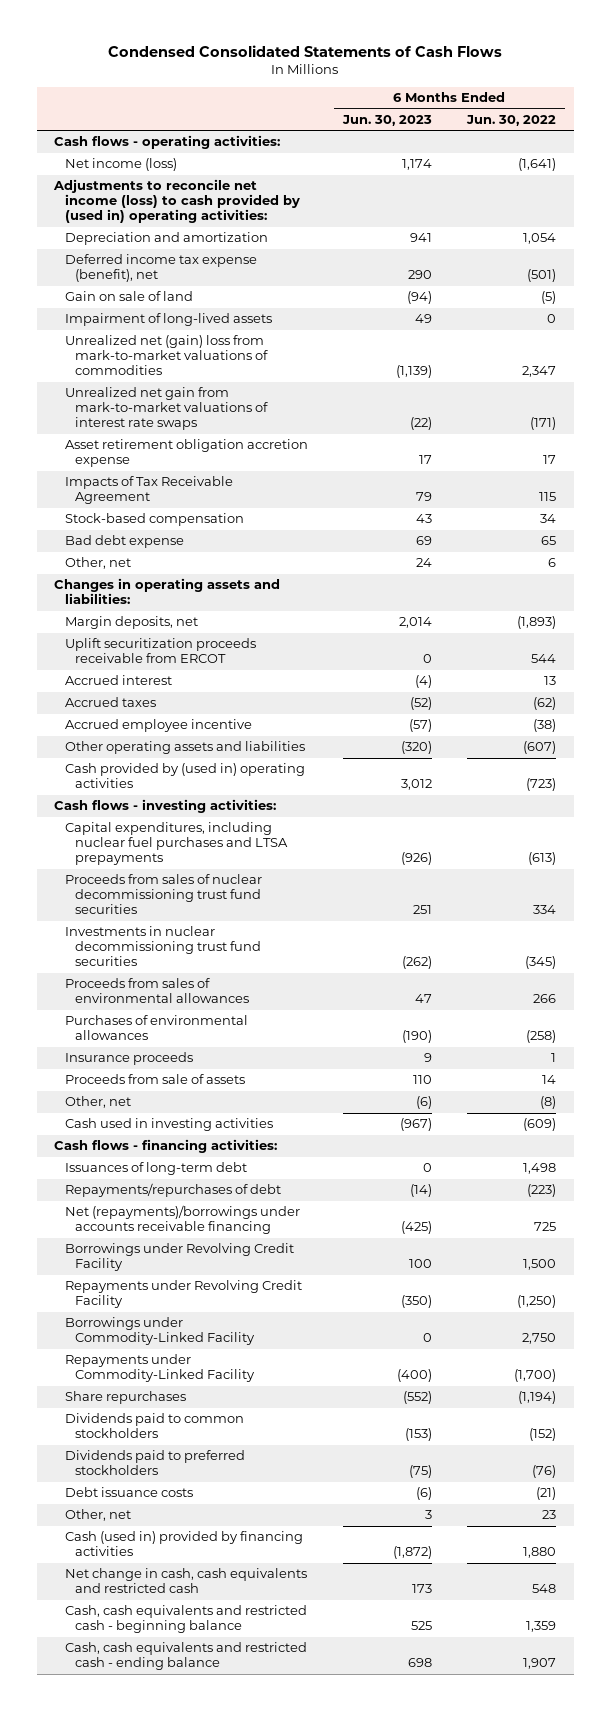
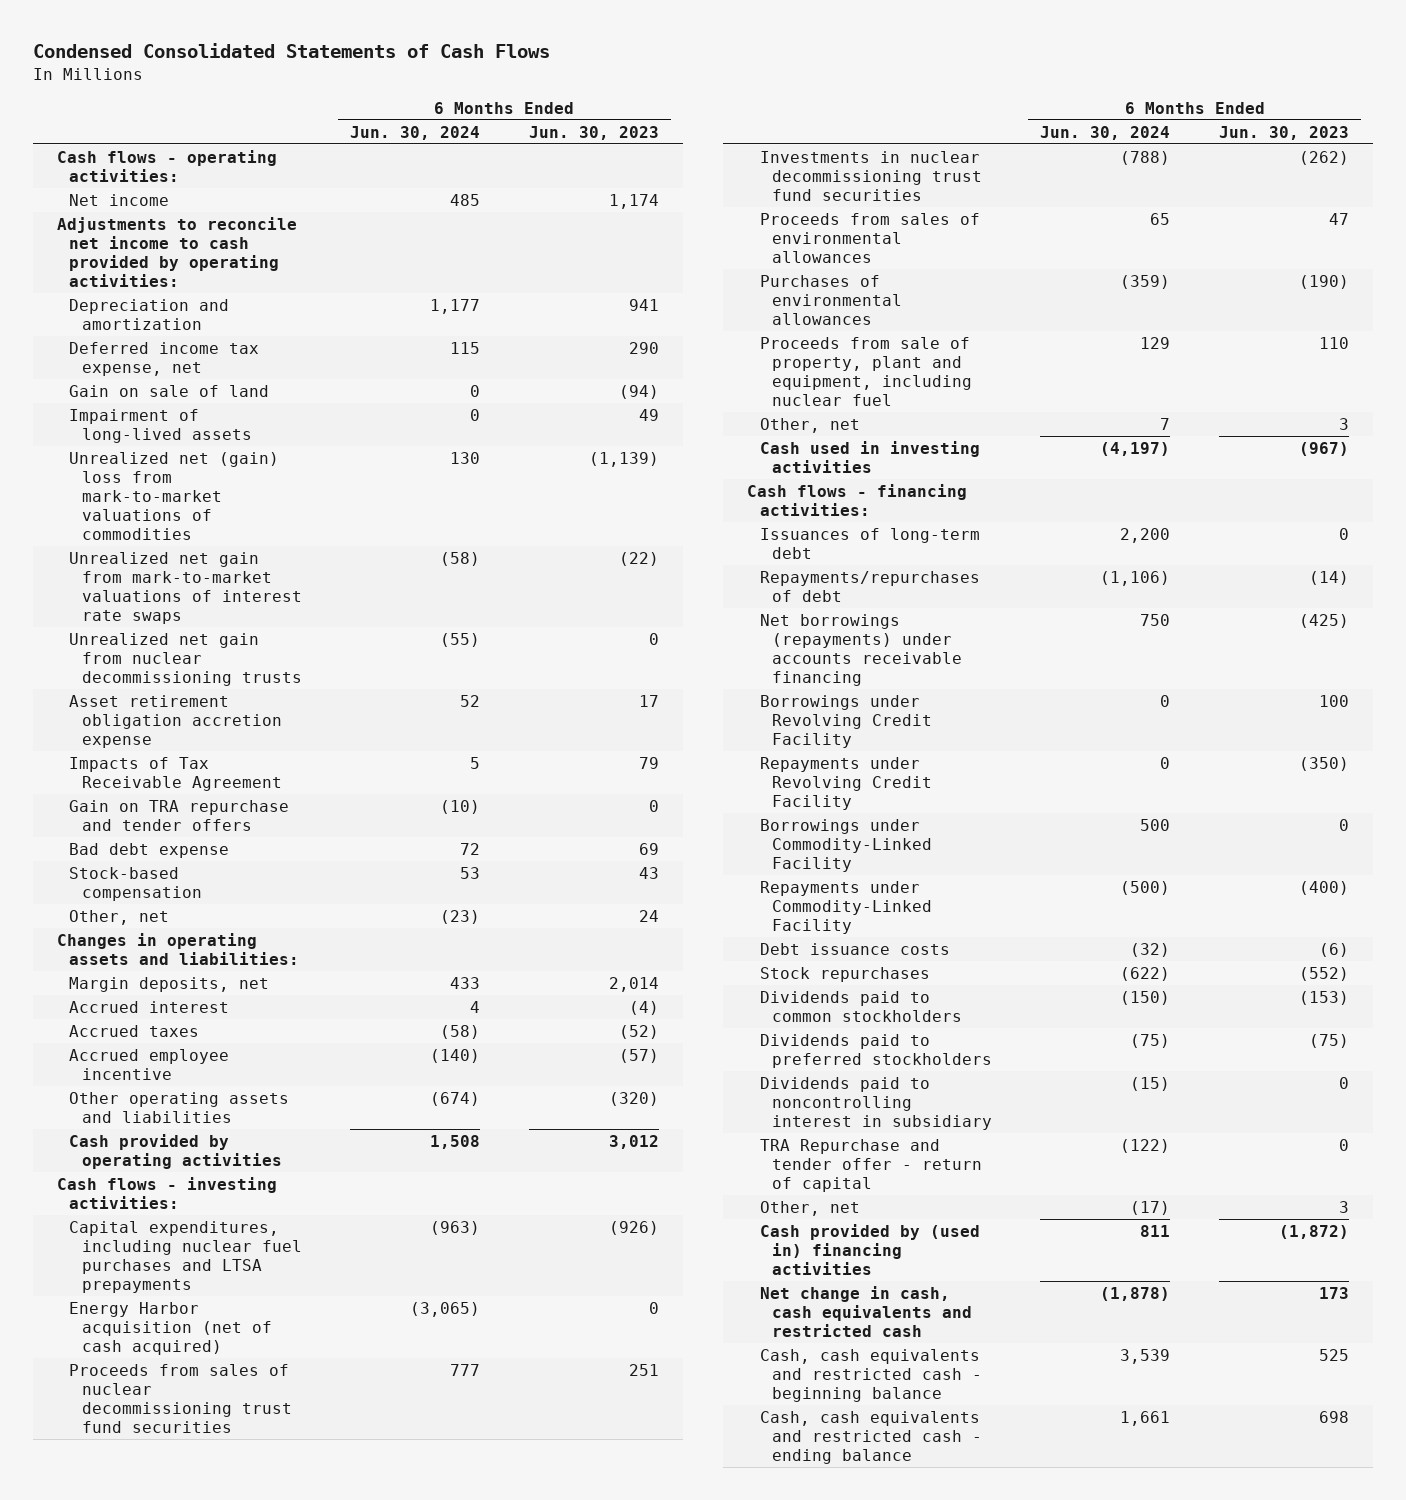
[466,114,557,126] Jun. 30, 2022 -> none
none -> [350,125,481,140] Jun. 30, 2024
[64,158,177,172] Net income (loss) -> [69,193,170,206] Net income
[53,179,300,224] Adjustments to reconcile net income (loss) to cash provided by (used in) operating activities: -> [57,216,298,288] Adjustments to reconcile net income to cash provided by operating activities:
[64,254,257,283] Deferred income tax expense (benefit), net -> [69,341,260,376] Deferred income tax expense, net
none -> [69,632,302,686] Unrealized net gain from nuclear decommissioning trusts
none -> [69,799,290,831] Gain on TRA repurchase and tender offers
[64,513,244,527] Stock-based compensation -> [69,866,202,901] Stock-based compensation
[64,638,256,664] Uplift securitization proceeds receivable from ERCOT -> none
[64,763,305,789] Cash provided by (used in) operating activities -> [69,1133,282,1169] Cash provided by operating activities
none -> [69,1301,272,1355] Energy Harbor acquisition (net of cash acquired)
[64,1052,193,1066] Insurance proceeds -> none
[64,1074,245,1085] Proceeds from sale of assets -> [759,336,973,407] Proceeds from sale of property, plant and equipment, including nuclear fuel
[415,1096,432,1110] (6) -> [1338,417,1349,430] 3
[64,1205,300,1235] Net (repayments)/borrowings under accounts receivable financing -> [759,613,963,687] Net borrowings (repayments) under accounts receivable financing
[64,1487,193,1498] Debt issuance costs -> [759,942,950,955] Debt issuance costs
[64,1391,186,1405] Share repurchases -> [759,966,930,982] Stock repurchases
none -> [759,1076,993,1130] Dividends paid to noncontrolling interest in subsidiary
none -> [759,1138,983,1192] TRA Repurchase and tender offer - return of capital
[64,1531,303,1557] Cash (used in) provided by financing activities -> [759,1223,980,1275] Cash provided by (used in) financing activities

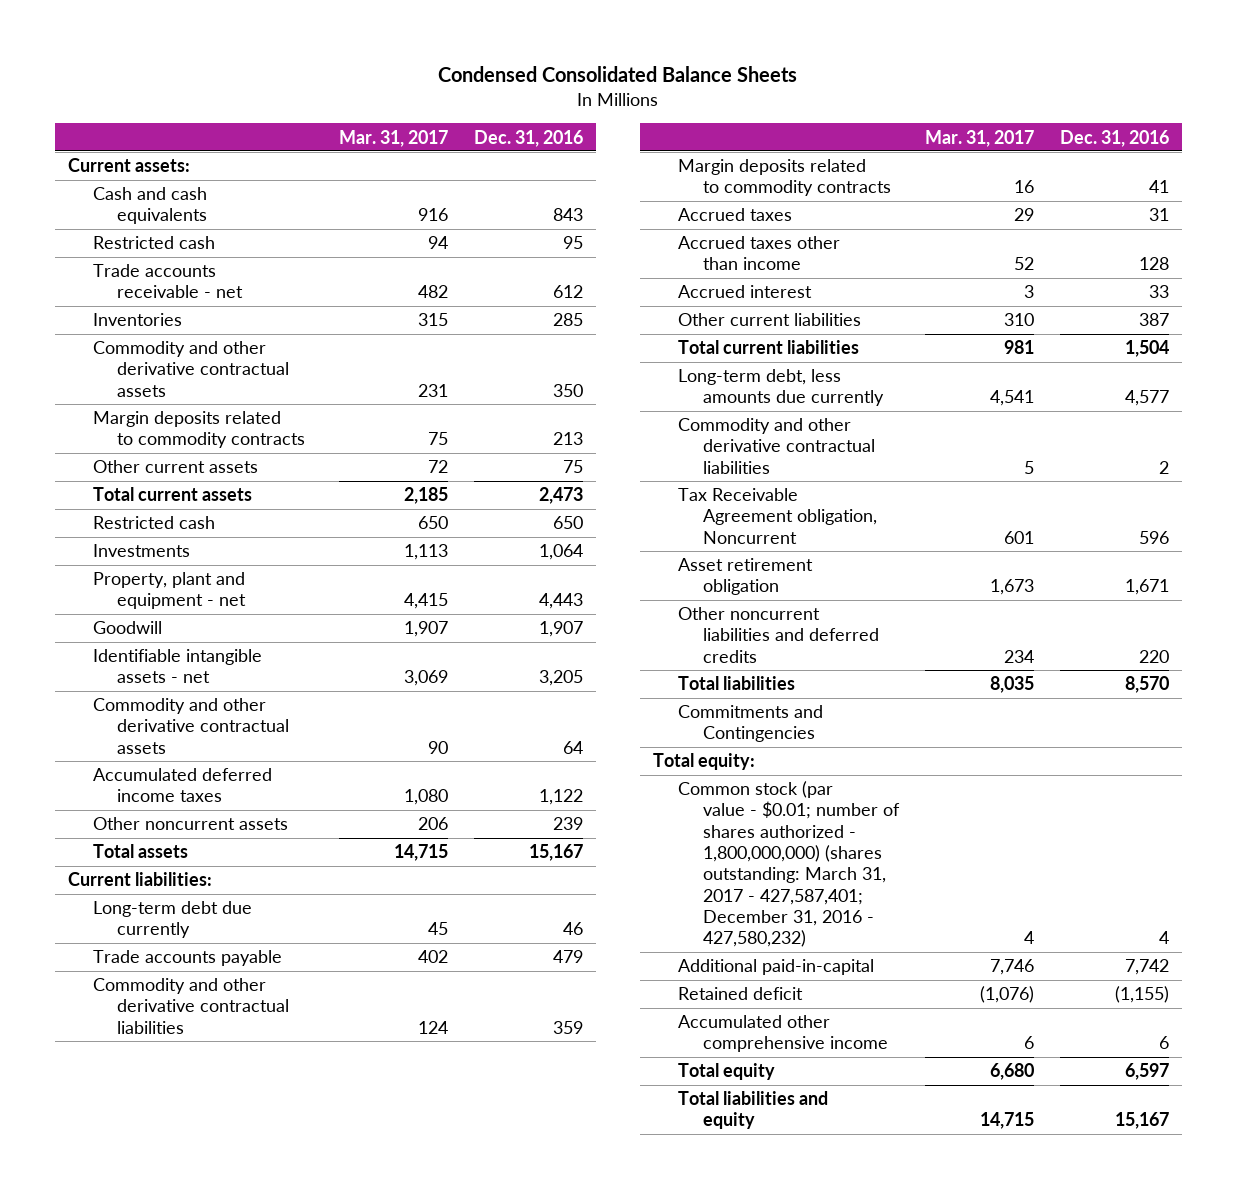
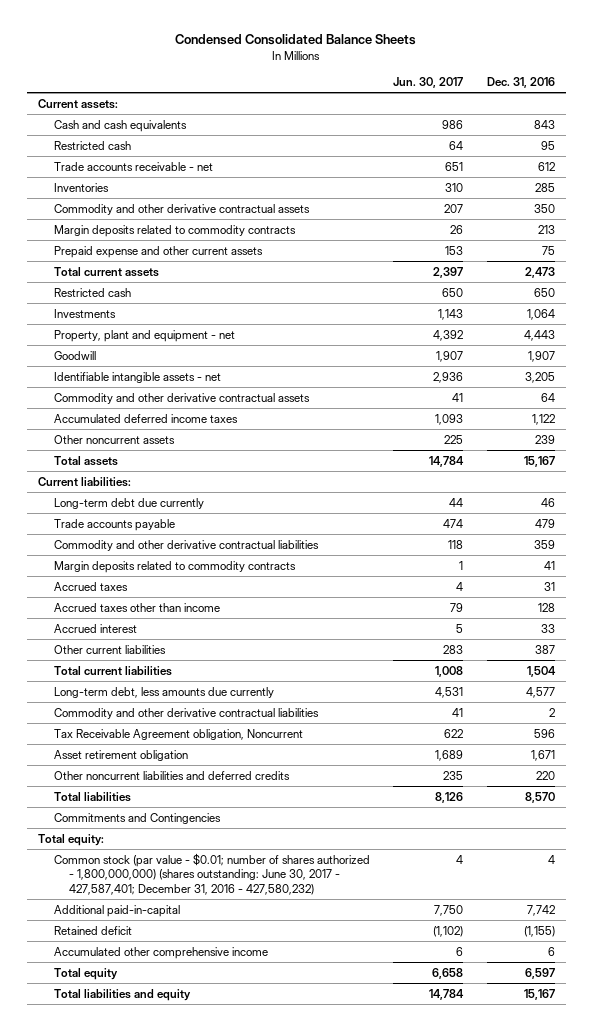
[339,129,449,147] Mar. 31, 2017 -> none
none -> [393,76,464,88] Jun. 30, 2017
[92,460,258,474] Other current assets -> [53,245,263,258] Prepaid expense and other current assets
[678,781,900,948] Common stock (par value - $0.01; number of shares authorized - 1,800,000,000) (shares outstanding: March 31, 2017 - 427,587,401; December 31, 2016 - 427,580,232) -> [53,852,370,896] Common stock (par value - $0.01; number of shares authorized - 1,800,000,000) (shares outstanding: June 30, 2017 - 427,587,401; December 31, 2016 - 427,580,232)

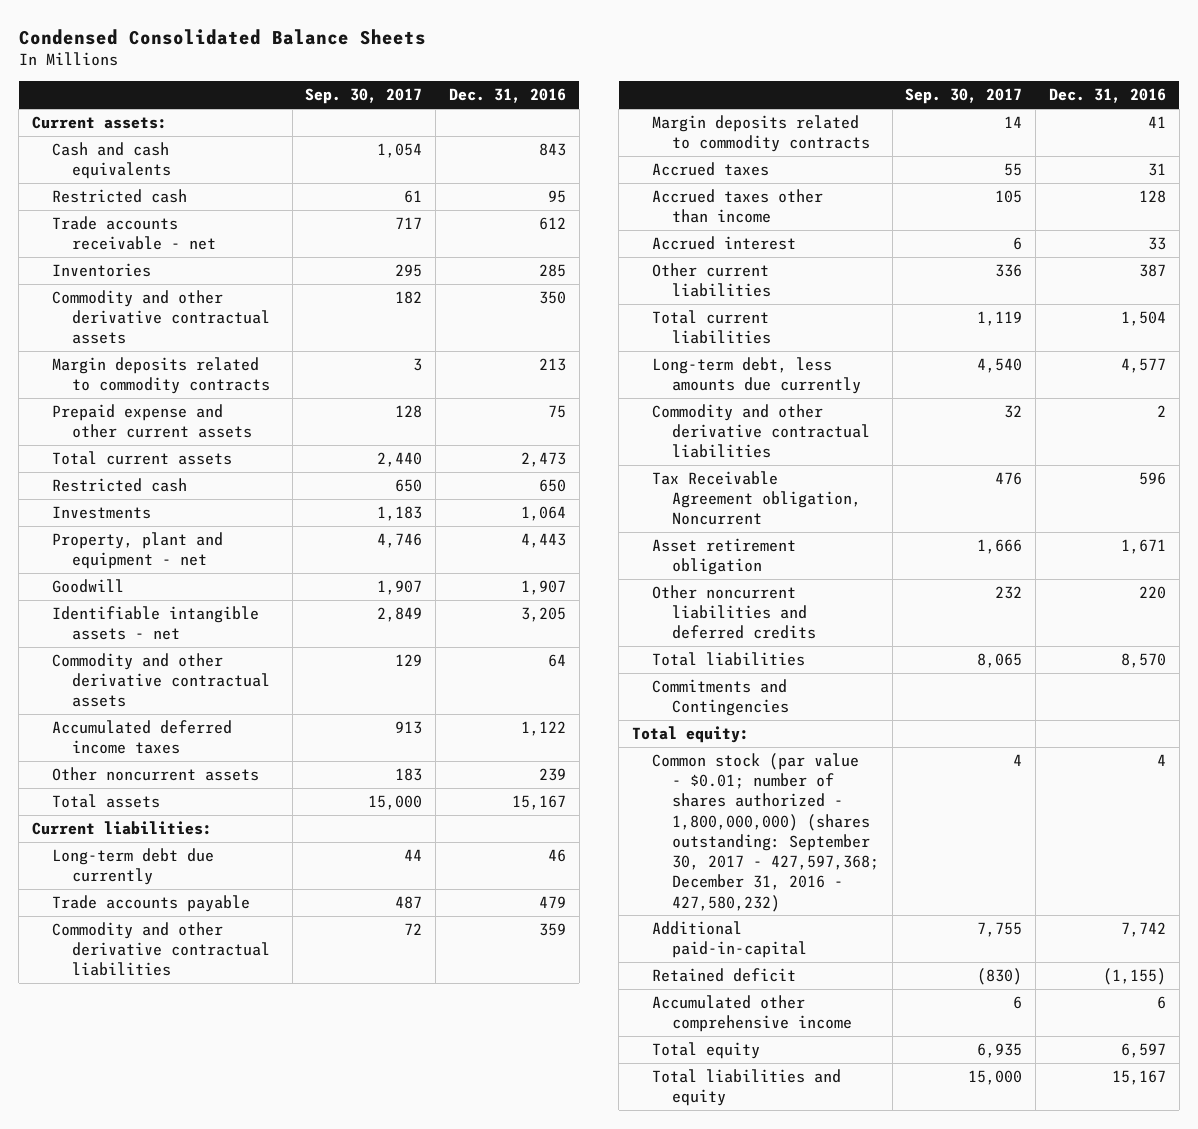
[393,76,464,88] Jun. 30, 2017 -> none
none -> [305,88,423,105] Sep. 30, 2017
[53,852,370,896] Common stock (par value - $0.01; number of shares authorized - 1,800,000,000) (shares outstanding: June 30, 2017 - 427,587,401; December 31, 2016 - 427,580,232) -> [652,753,879,912] Common stock (par value - $0.01; number of shares authorized - 1,800,000,000) (shares outstanding: September 30, 2017 - 427,597,368; December 31, 2016 - 427,580,232)

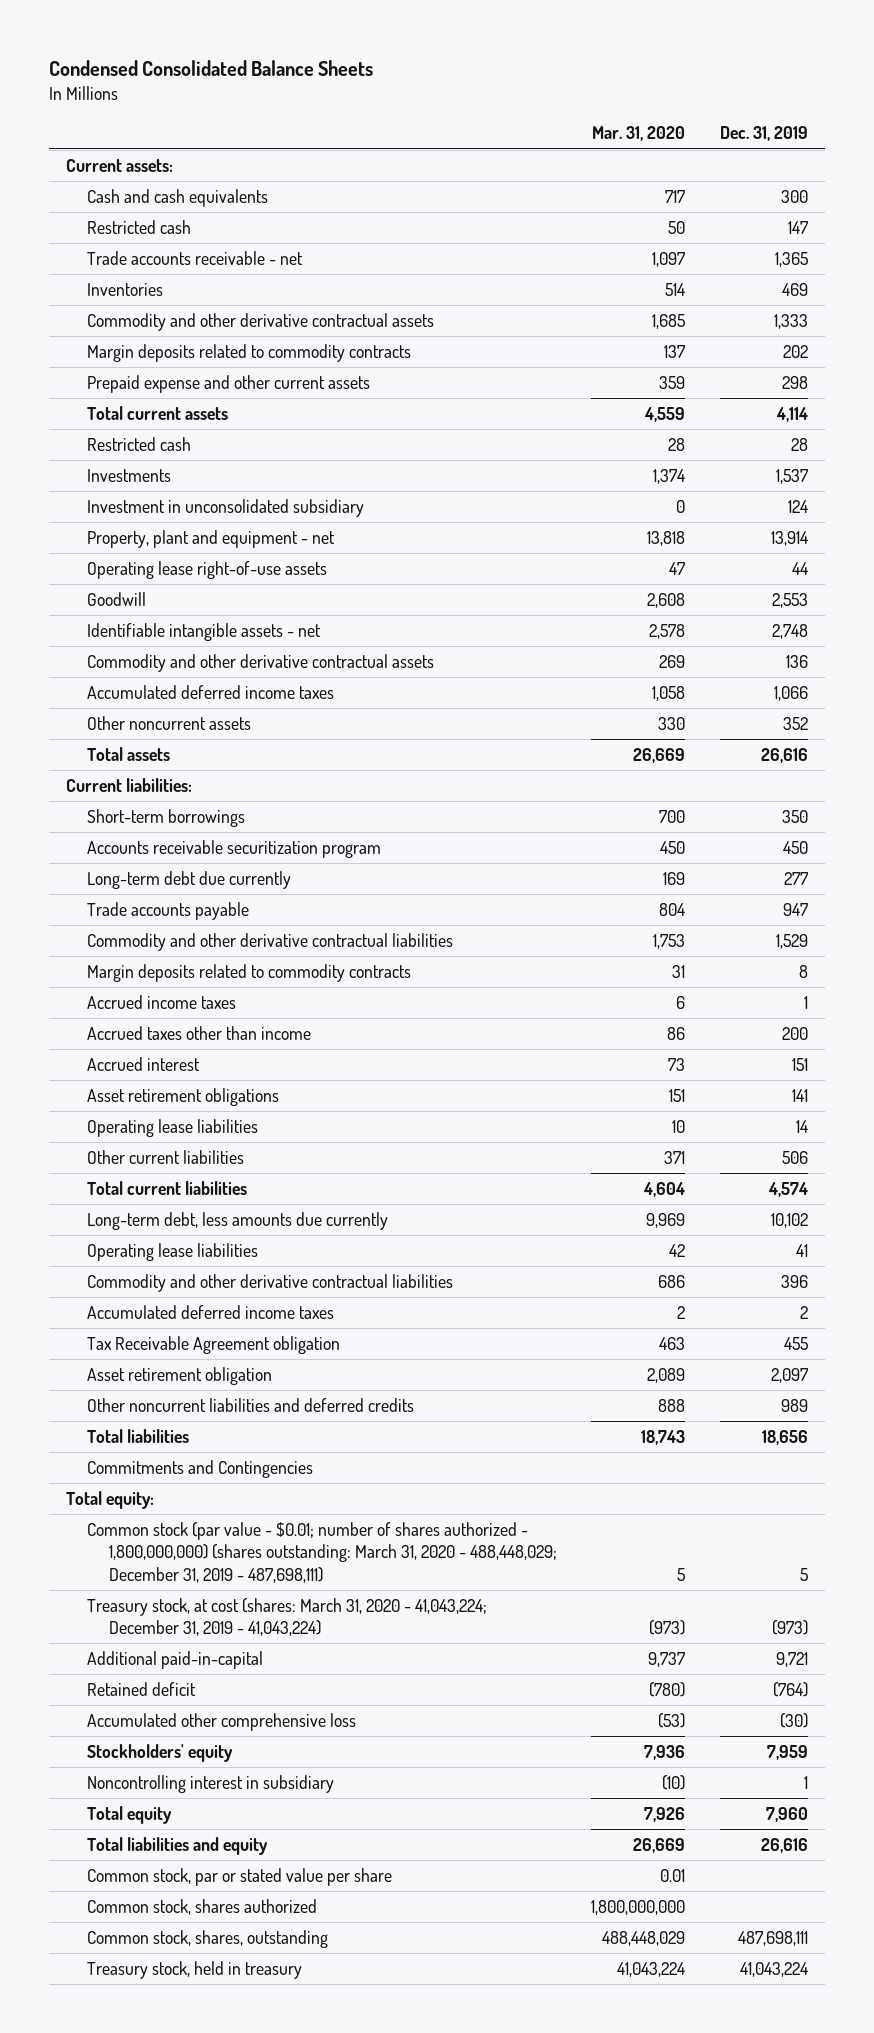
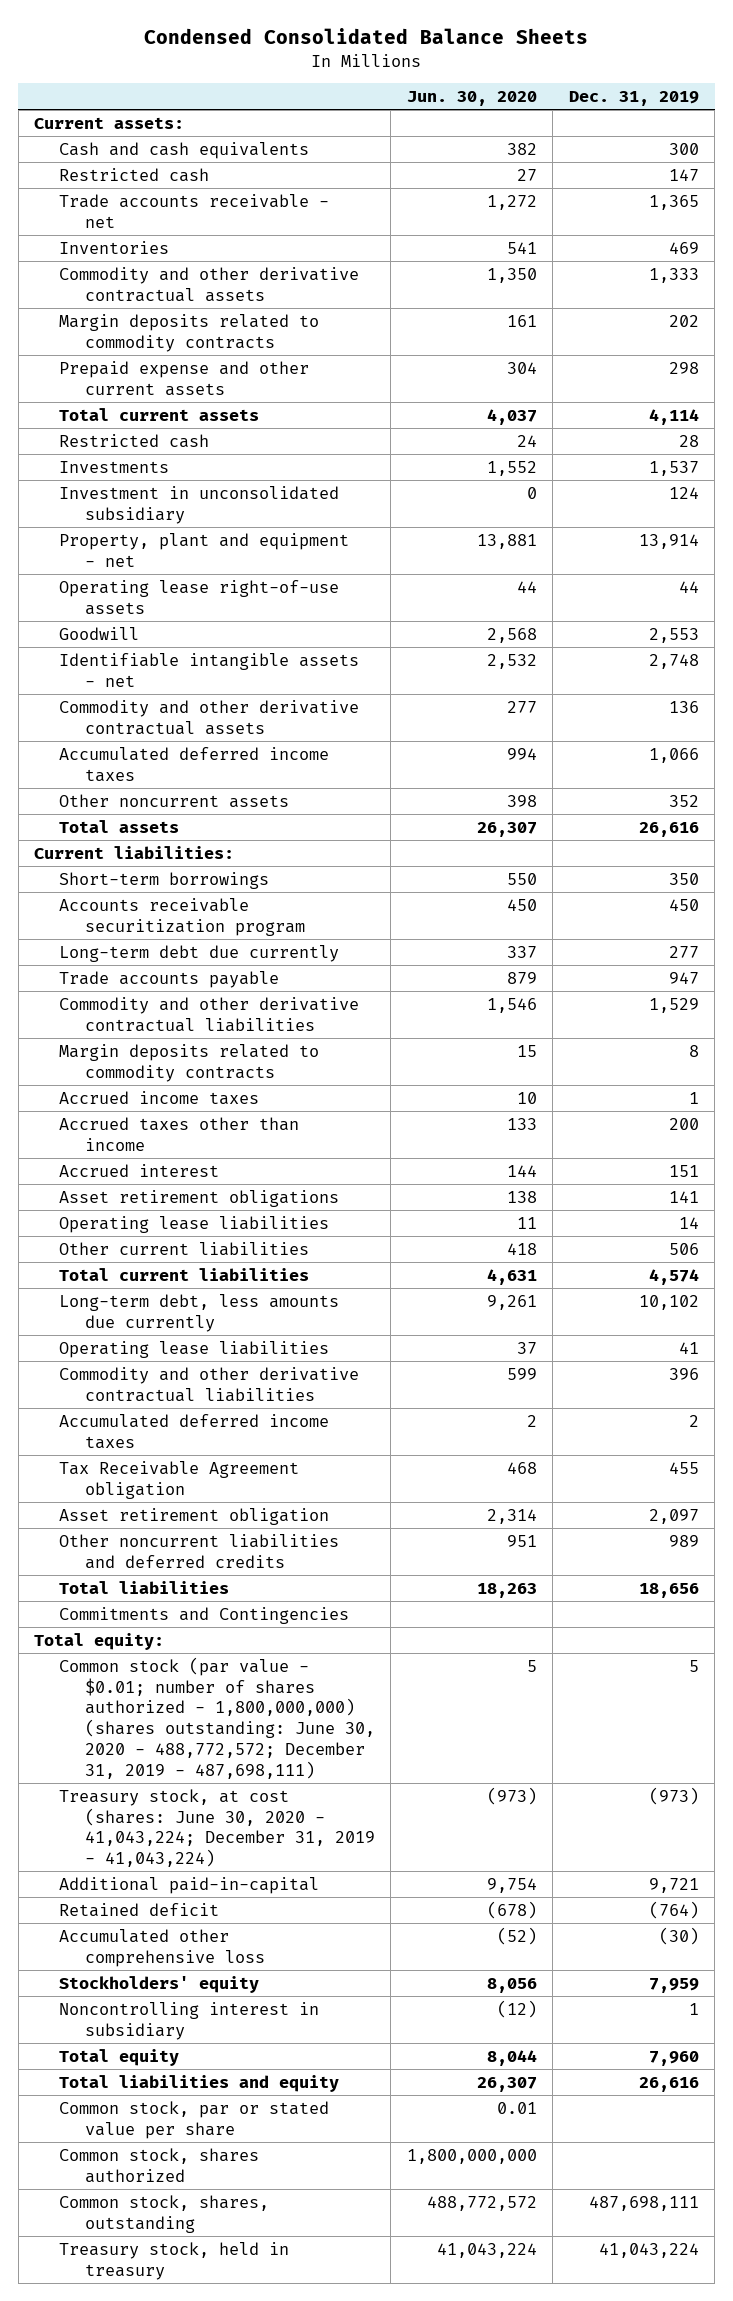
[592,126,686,142] Mar. 31, 2020 -> none
none -> [406,91,537,107] Jun. 30, 2020
[87,1521,557,1583] Common stock (par value - $0.01; number of shares authorized - 1,800,000,000) (shares outstanding: March 31, 2020 - 488,448,029; December 31, 2019 - 487,698,111) -> [59,1656,375,1779] Common stock (par value - $0.01; number of shares authorized - 1,800,000,000) (shares outstanding: June 30, 2020 - 488,772,572; December 31, 2019 - 487,698,111)
[87,1597,488,1637] Treasury stock, at cost (shares: March 31, 2020 - 41,043,224; December 31, 2019 - 41,043,224) -> [59,1788,375,1868] Treasury stock, at cost (shares: June 30, 2020 - 41,043,224; December 31, 2019 - 41,043,224)

